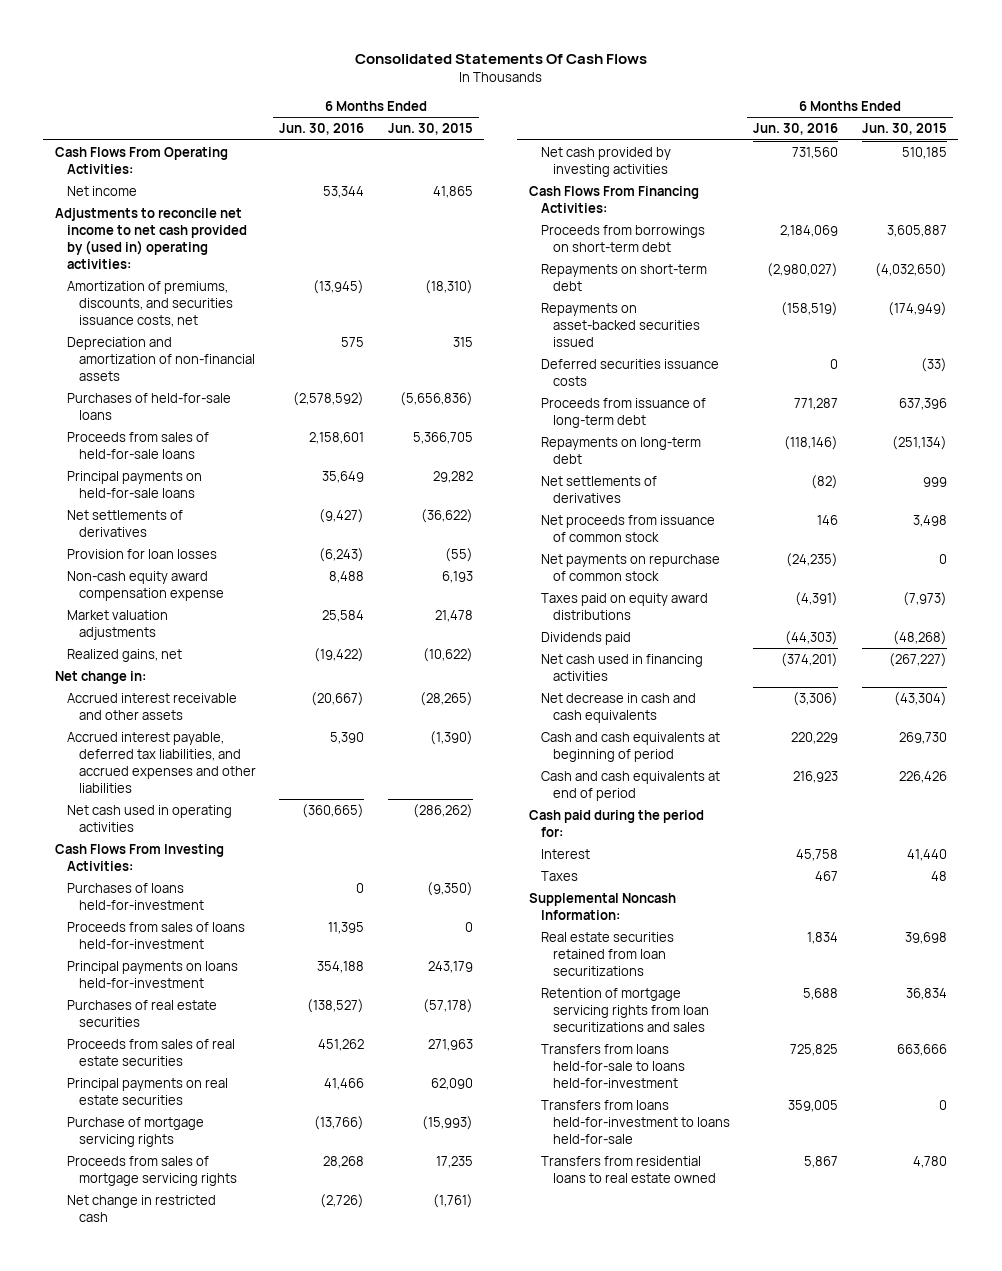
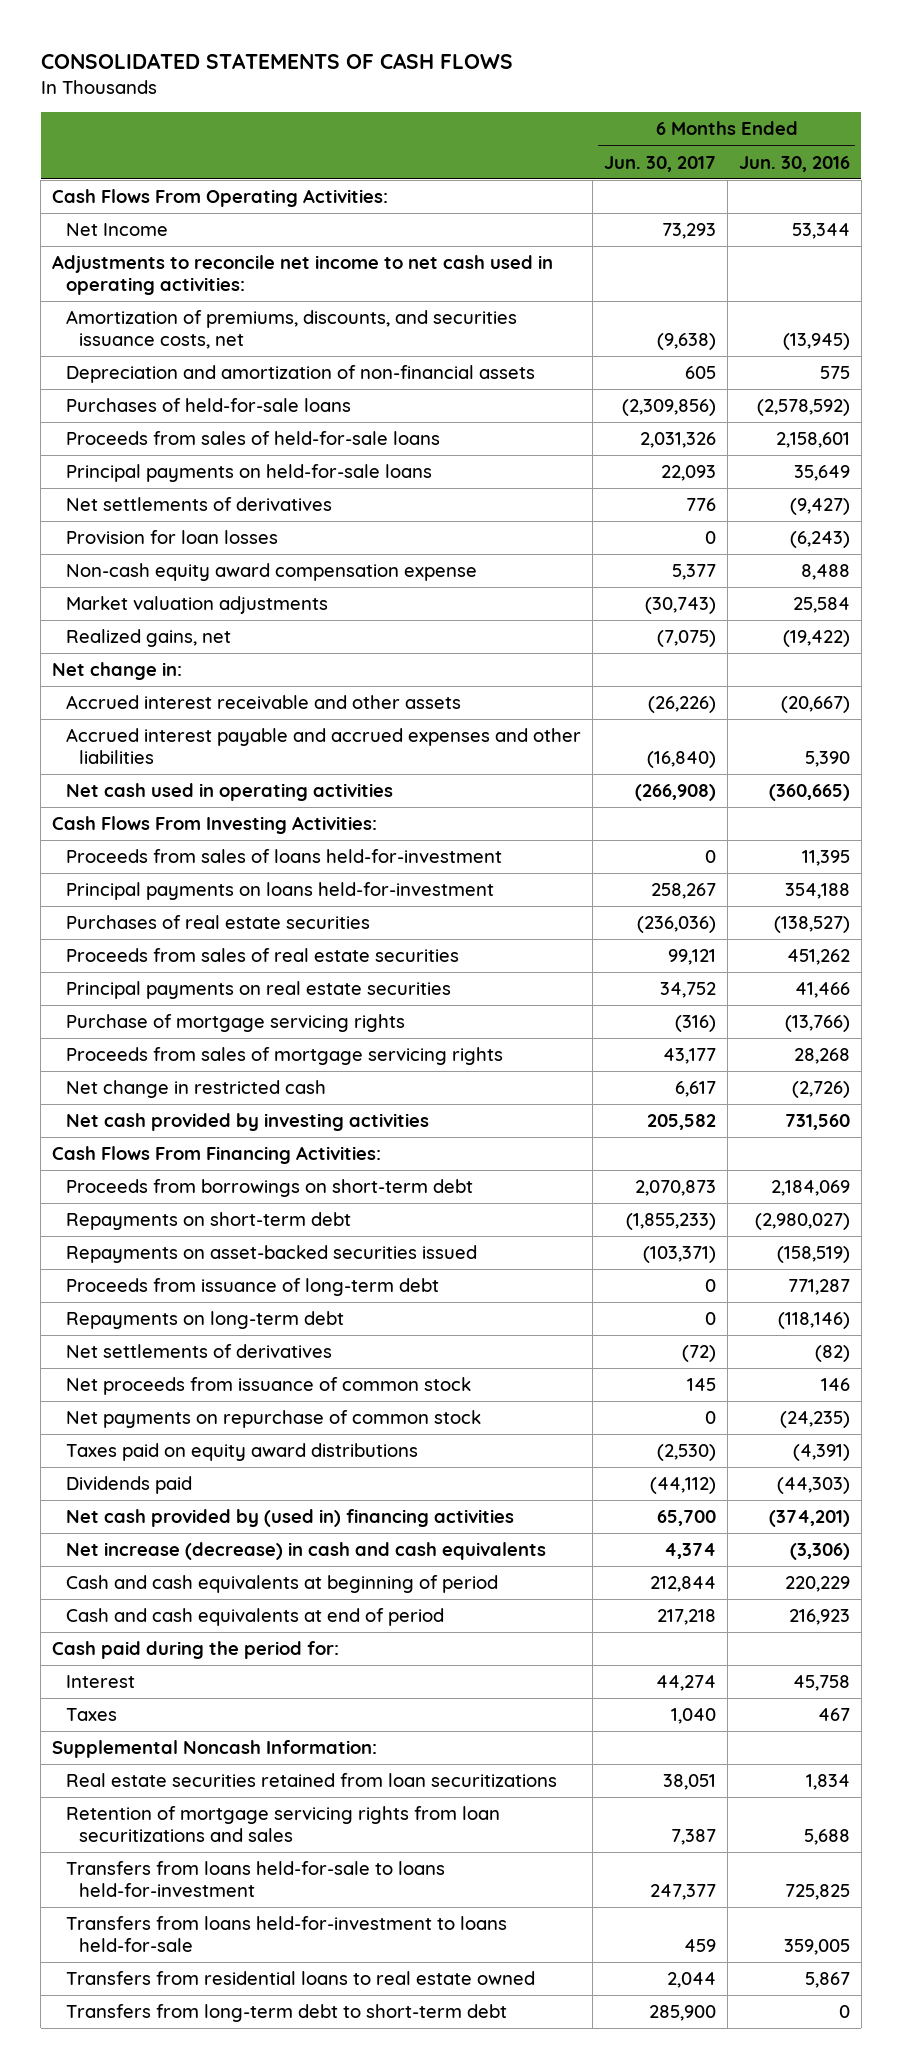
[354,53,647,64] Consolidated Statements Of Cash Flows -> [40,53,513,70] CONSOLIDATED STATEMENTS OF CASH FLOWS
[387,123,473,136] Jun. 30, 2015 -> none
none -> [603,155,716,172] Jun. 30, 2017
[66,186,137,197] Net income -> [65,223,168,237] Net Income
[55,208,247,270] Adjustments to reconcile net income to net cash provided by (used in) operating activities: -> [52,255,554,296] Adjustments to reconcile net income to net cash used in operating activities:
[66,732,256,794] Accrued interest payable, deferred tax liabilities, and accrued expenses and other liabilities -> [65,728,581,765] Accrued interest payable and accrued expenses and other liabilities
[66,883,204,911] Purchases of loans held-for-investment -> none
[540,359,719,387] Deferred securities issuance costs -> none
[540,654,703,682] Net cash used in financing activities -> [65,1509,514,1528] Net cash provided by (used in) financing activities
[540,693,696,724] Net decrease in cash and cash equivalents -> [65,1542,546,1561] Net increase (decrease) in cash and cash equivalents
none -> [65,2004,507,2023] Transfers from long-term debt to short-term debt

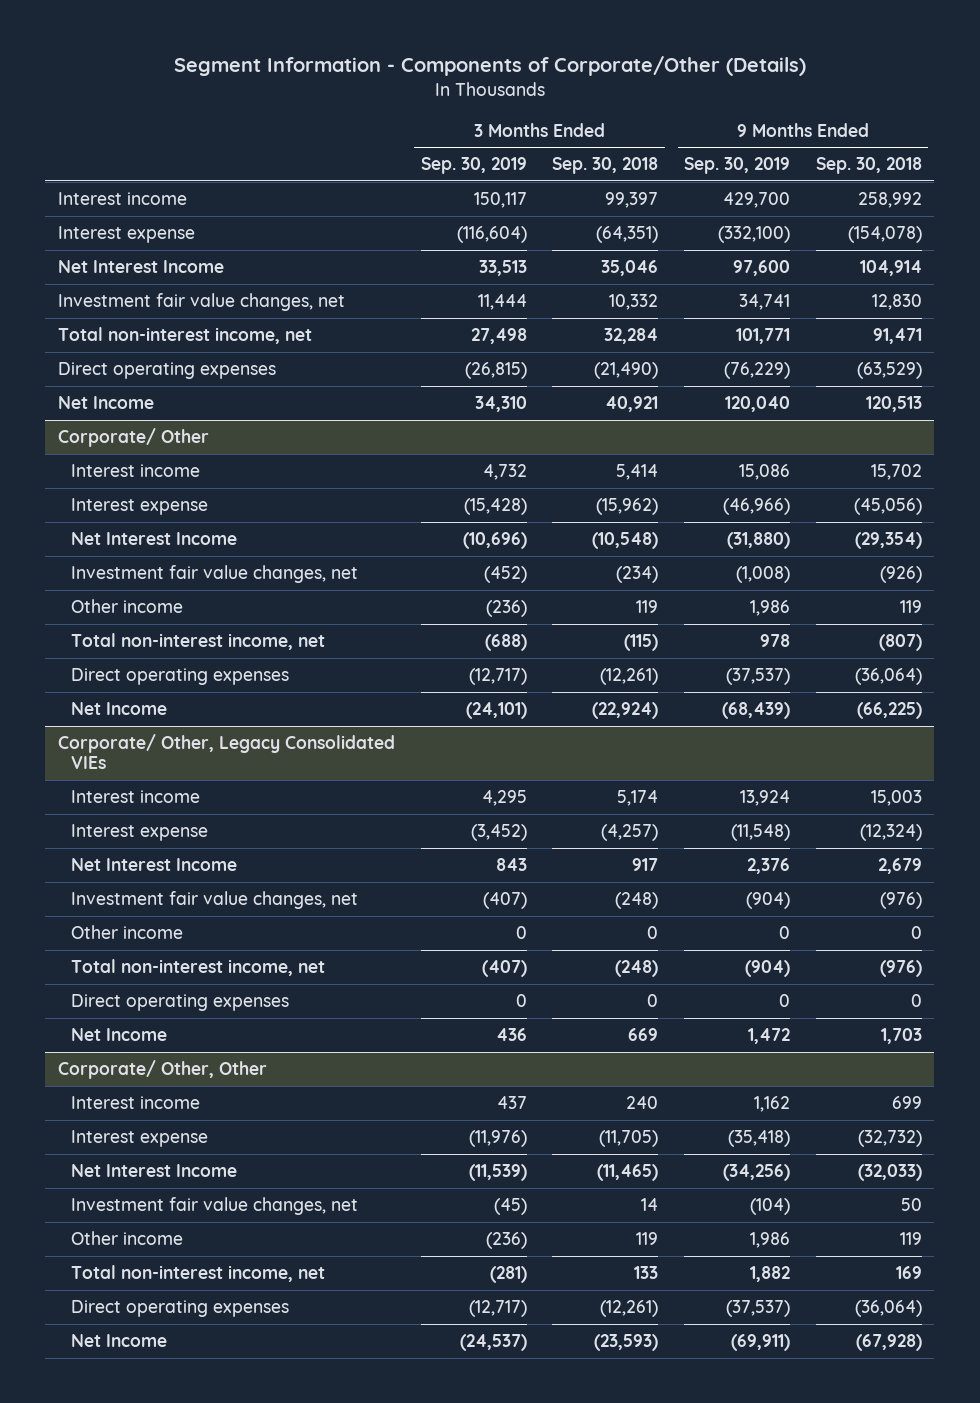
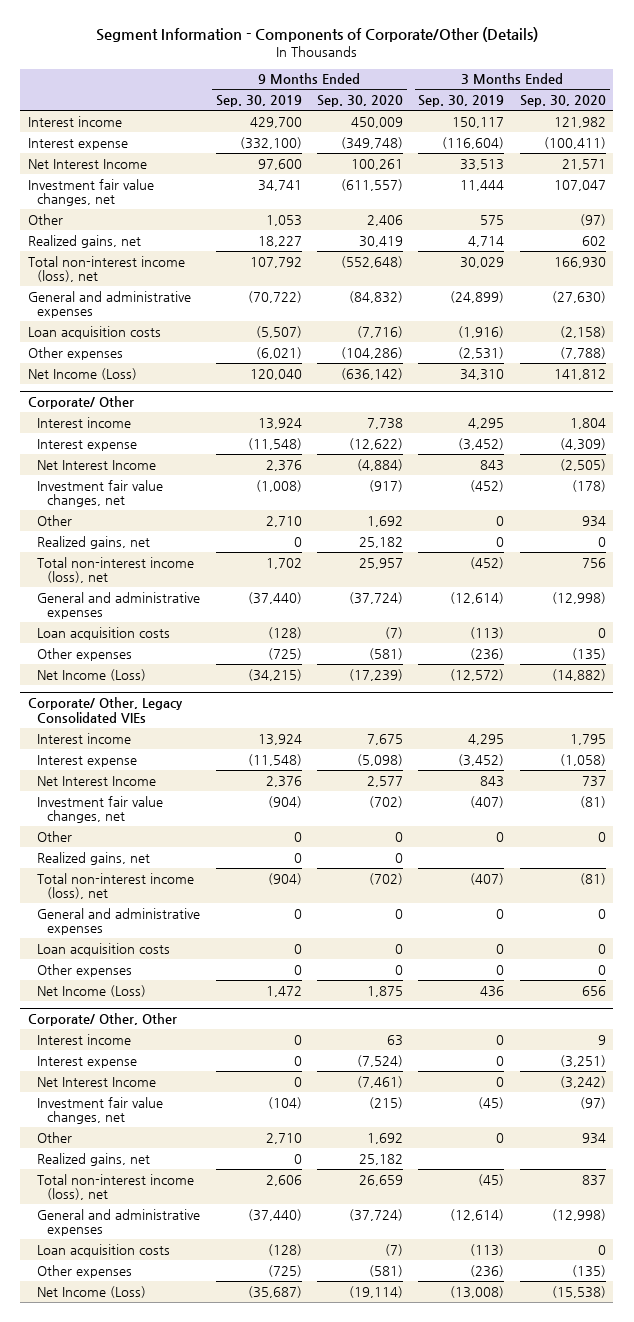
[552,157,659,175] Sep. 30, 2018 -> none
[815,157,922,175] Sep. 30, 2018 -> none
none -> [317,95,404,108] Sep. 30, 2020
none -> [519,95,606,108] Sep. 30, 2020
[58,362,277,380] Direct operating expenses -> none
none -> [27,213,63,225] Other
none -> [27,234,141,248] Realized gains, net
[58,327,313,345] Total non-interest income, net -> [27,255,185,283] Total non-interest income (loss), net
[470,328,527,345] 27,498 -> [460,256,505,268] 30,029
[736,328,791,345] 101,771 -> [249,256,302,268] 107,792
none -> [27,290,191,319] General and administrative expenses
none -> [27,325,161,339] Loan acquisition costs
none -> [27,346,123,360] Other expenses
[58,396,155,410] Net Income -> [27,367,137,380] Net Income (Loss)
[482,464,527,481] 4,732 -> [468,417,505,429] 4,295
[739,464,791,481] 15,086 -> [257,417,302,429] 13,924
[463,498,527,516] (15,428) -> [458,437,505,450] (3,452)
[723,498,791,516] (46,966) -> [247,437,302,450] (11,548)
[462,532,527,550] (10,696) -> [480,459,505,471] 843
[727,532,791,550] (31,880) -> [265,459,302,471] 2,376
[71,668,290,686] Direct operating expenses -> none
[71,599,184,614] Other income -> [37,514,73,526] Other
[485,600,527,618] (236) -> [496,515,505,526] 0
[750,600,791,617] 1,986 -> [265,515,302,527] 2,710
none -> [37,535,151,549] Realized gains, net
[71,633,326,651] Total non-interest income, net -> [37,556,195,584] Total non-interest income (loss), net
[484,634,527,652] (688) -> [470,556,505,569] (452)
[760,634,791,648] 978 -> [265,557,302,569] 1,702
none -> [37,591,201,620] General and administrative expenses
none -> [37,626,171,640] Loan acquisition costs
none -> [37,647,133,661] Other expenses
[71,702,168,716] Net Income -> [37,668,147,681] Net Income (Loss)
[465,702,527,720] (24,101) -> [450,668,505,681] (12,572)
[722,702,791,720] (68,439) -> [247,668,302,681] (34,215)
[71,994,290,1012] Direct operating expenses -> none
[71,925,184,940] Other income -> [37,830,73,842] Other
none -> [37,851,151,865] Realized gains, net
[71,959,326,977] Total non-interest income, net -> [37,872,195,900] Total non-interest income (loss), net
none -> [37,907,201,936] General and administrative expenses
none -> [37,942,171,956] Loan acquisition costs
none -> [37,963,133,977] Other expenses
[71,1028,168,1042] Net Income -> [37,984,147,997] Net Income (Loss)
[496,1096,527,1110] 437 -> [496,1034,505,1045] 0
[754,1096,791,1113] 1,162 -> [293,1034,302,1045] 0
[468,1130,527,1148] (11,976) -> [496,1055,505,1066] 0
[728,1130,791,1148] (35,418) -> [293,1055,302,1066] 0
[468,1164,527,1182] (11,539) -> [496,1076,505,1087] 0
[723,1164,791,1182] (34,256) -> [293,1076,302,1087] 0
[71,1300,290,1318] Direct operating expenses -> none
[71,1231,184,1246] Other income -> [37,1131,73,1143] Other
[485,1232,527,1250] (236) -> [496,1132,505,1143] 0
[750,1232,791,1249] 1,986 -> [265,1132,302,1144] 2,710
none -> [37,1152,151,1166] Realized gains, net
[71,1265,326,1283] Total non-interest income, net -> [37,1173,195,1201] Total non-interest income (loss), net
[489,1266,527,1284] (281) -> [478,1173,505,1186] (45)
[750,1266,791,1283] 1,882 -> [265,1174,302,1186] 2,606
none -> [37,1208,201,1237] General and administrative expenses
none -> [37,1243,171,1257] Loan acquisition costs
none -> [37,1264,133,1278] Other expenses
[71,1334,168,1348] Net Income -> [37,1285,147,1298] Net Income (Loss)
[459,1334,527,1352] (24,537) -> [450,1285,505,1298] (13,008)
[731,1334,791,1352] (69,911) -> [247,1285,302,1298] (35,687)

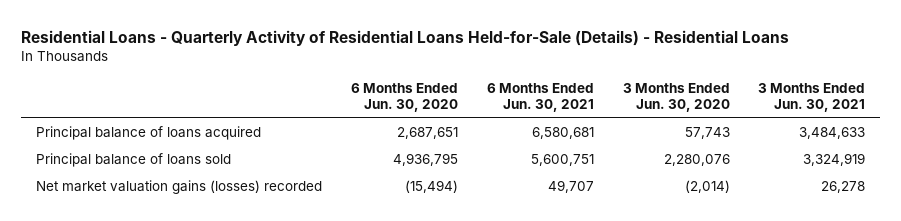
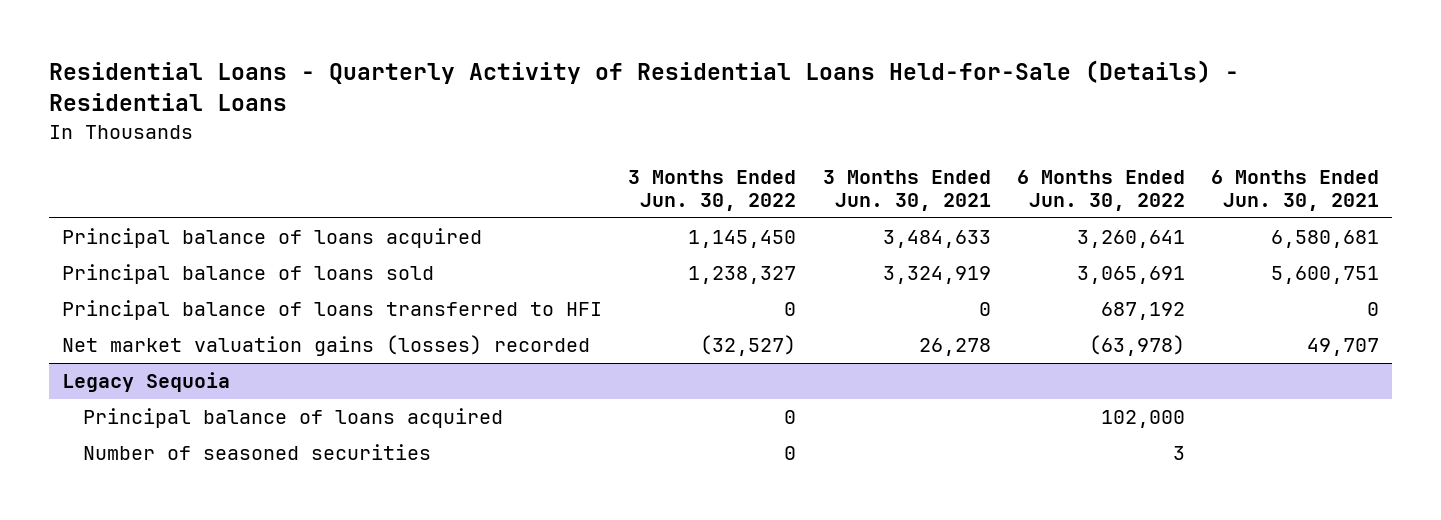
[350,82,458,113] 6 Months Ended Jun. 30, 2020 -> none
[622,82,730,113] 3 Months Ended Jun. 30, 2020 -> none
none -> [628,169,797,212] 3 Months Ended Jun. 30, 2022
none -> [1017,169,1186,212] 6 Months Ended Jun. 30, 2022
none -> [62,300,603,321] Principal balance of loans transferred to HFI
none -> [62,372,231,393] Legacy Sequoia
none -> [82,408,503,429] Principal balance of loans acquired
none -> [82,444,431,461] Number of seasoned securities

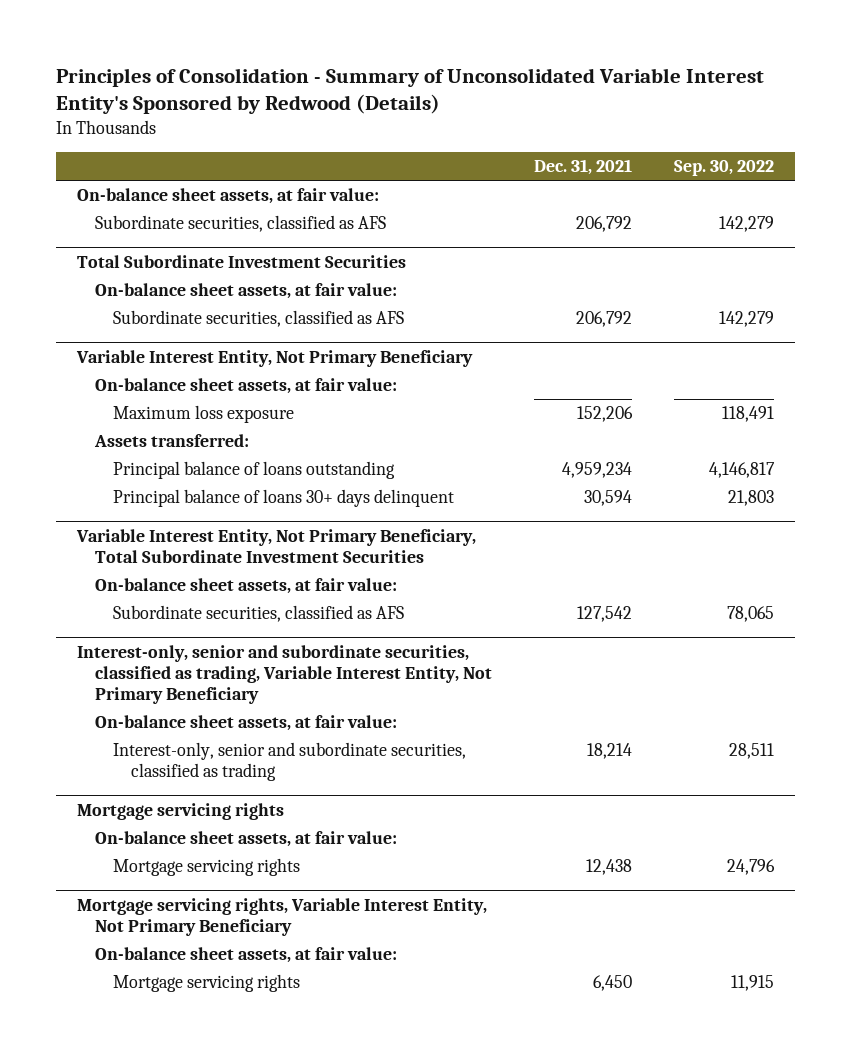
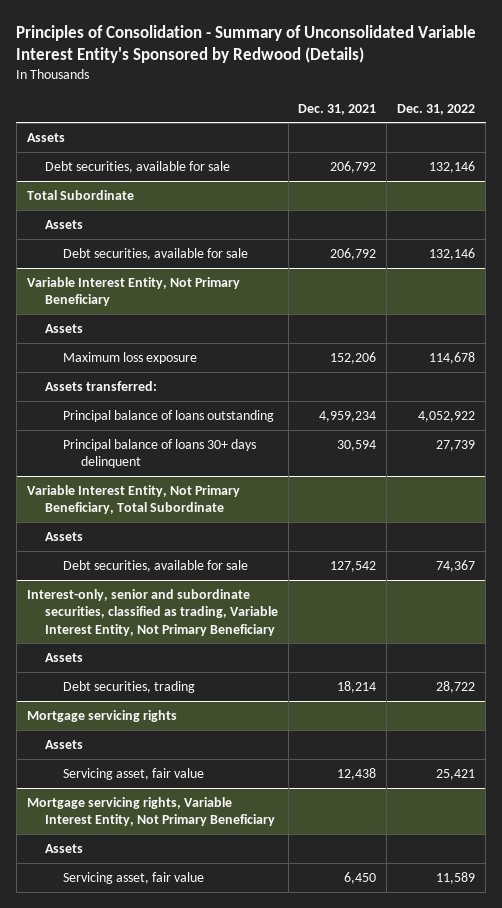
[674,159,775,176] Sep. 30, 2022 -> none
none -> [397,103,476,115] Dec. 31, 2022
[76,188,379,205] On-balance sheet assets, at fair value: -> [26,132,65,142] Assets
[94,215,386,233] Subordinate securities, classified as AFS -> [44,160,230,173] Debt securities, available for sale
[76,254,406,268] Total Subordinate Investment Securities -> [26,189,134,200] Total Subordinate
[94,283,397,300] On-balance sheet assets, at fair value: -> [44,219,83,229] Assets
[112,310,404,328] Subordinate securities, classified as AFS -> [62,247,248,260] Debt securities, available for sale
[94,378,397,395] On-balance sheet assets, at fair value: -> [44,323,83,333] Assets
[75,528,476,563] Variable Interest Entity, Not Primary Beneficiary, Total Subordinate Investment Securities -> [26,484,240,515] Variable Interest Entity, Not Primary Beneficiary, Total Subordinate
[94,578,397,595] On-balance sheet assets, at fair value: -> [44,531,83,541] Assets
[112,605,404,623] Subordinate securities, classified as AFS -> [62,559,248,572] Debt securities, available for sale
[94,715,397,732] On-balance sheet assets, at fair value: -> [44,652,83,662] Assets
[112,742,466,782] Interest-only, senior and subordinate securities, classified as trading -> [62,680,195,693] Debt securities, trading
[94,831,397,848] On-balance sheet assets, at fair value: -> [44,739,83,749] Assets
[112,858,300,877] Mortgage servicing rights -> [62,767,204,780] Servicing asset, fair value
[94,947,397,964] On-balance sheet assets, at fair value: -> [44,843,83,853] Assets
[112,974,300,993] Mortgage servicing rights -> [62,871,204,884] Servicing asset, fair value

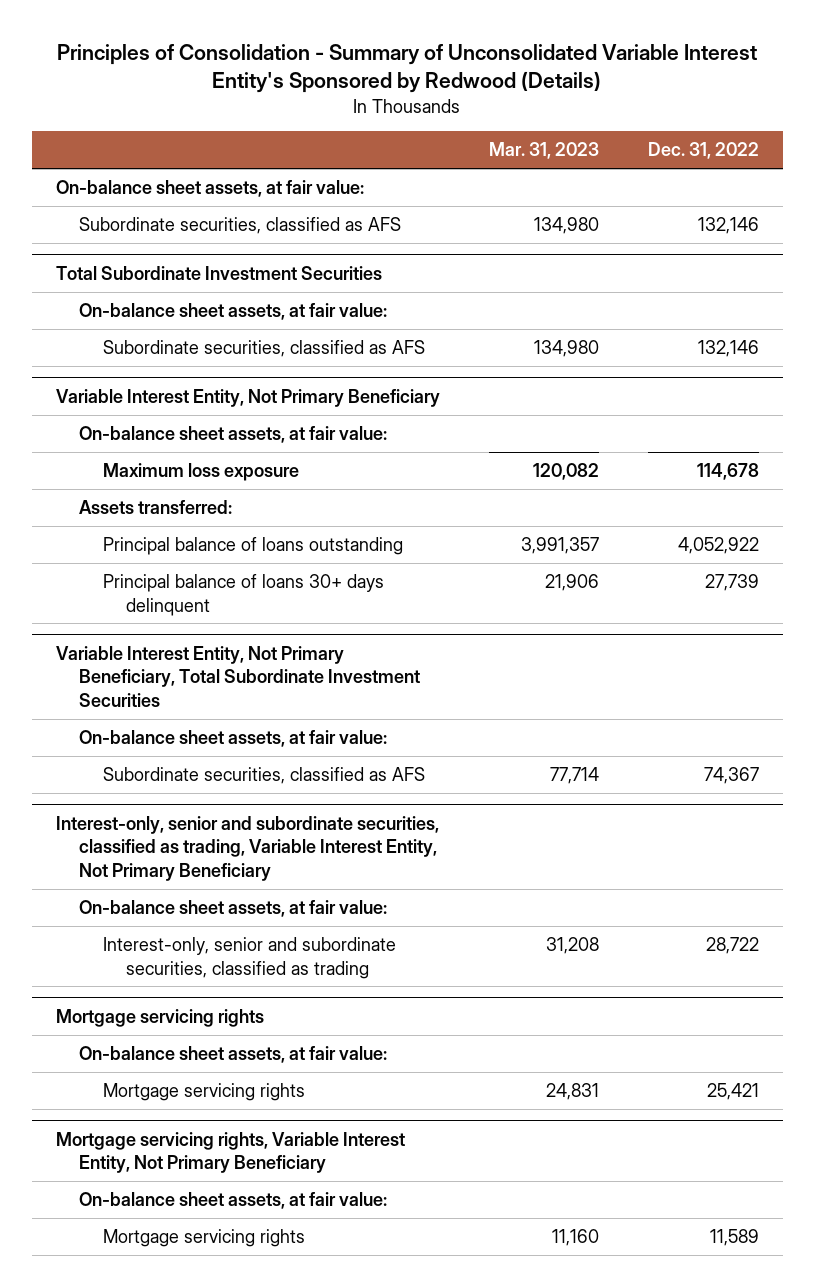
[298,103,377,115] Dec. 31, 2021 -> none
none -> [488,142,599,160] Mar. 31, 2023
[26,132,65,142] Assets -> [56,180,365,198] On-balance sheet assets, at fair value:
[44,160,230,173] Debt securities, available for sale -> [79,217,402,235] Subordinate securities, classified as AFS
[26,189,134,200] Total Subordinate -> [56,265,383,280] Total Subordinate Investment Securities
[44,219,83,229] Assets -> [79,303,388,321] On-balance sheet assets, at fair value:
[62,247,248,260] Debt securities, available for sale -> [102,340,425,358] Subordinate securities, classified as AFS
[44,323,83,333] Assets -> [79,426,388,444] On-balance sheet assets, at fair value:
[26,484,240,515] Variable Interest Entity, Not Primary Beneficiary, Total Subordinate -> [56,645,421,707] Variable Interest Entity, Not Primary Beneficiary, Total Subordinate Investment Securities
[44,531,83,541] Assets -> [79,730,388,748] On-balance sheet assets, at fair value:
[62,559,248,572] Debt securities, available for sale -> [102,767,425,785] Subordinate securities, classified as AFS
[44,652,83,662] Assets -> [79,900,388,918] On-balance sheet assets, at fair value:
[62,680,195,693] Debt securities, trading -> [102,937,396,979] Interest-only, senior and subordinate securities, classified as trading
[44,739,83,749] Assets -> [79,1046,388,1064] On-balance sheet assets, at fair value:
[62,767,204,780] Servicing asset, fair value -> [102,1083,305,1102] Mortgage servicing rights
[44,843,83,853] Assets -> [79,1192,388,1210] On-balance sheet assets, at fair value:
[62,871,204,884] Servicing asset, fair value -> [102,1229,305,1248] Mortgage servicing rights

